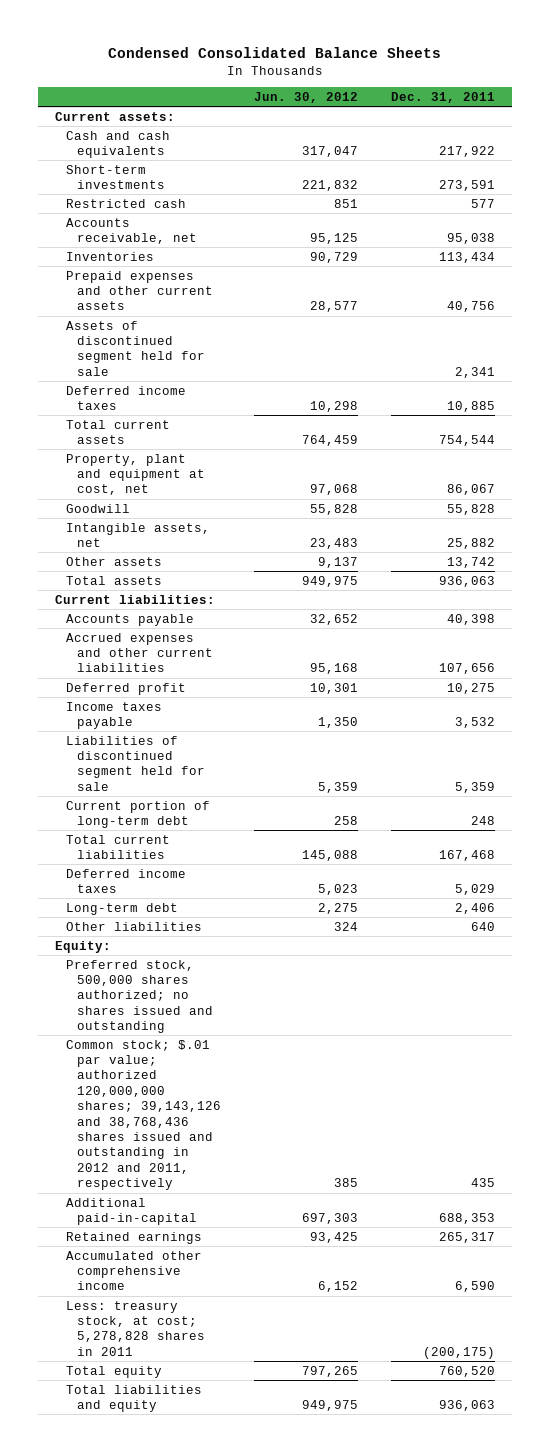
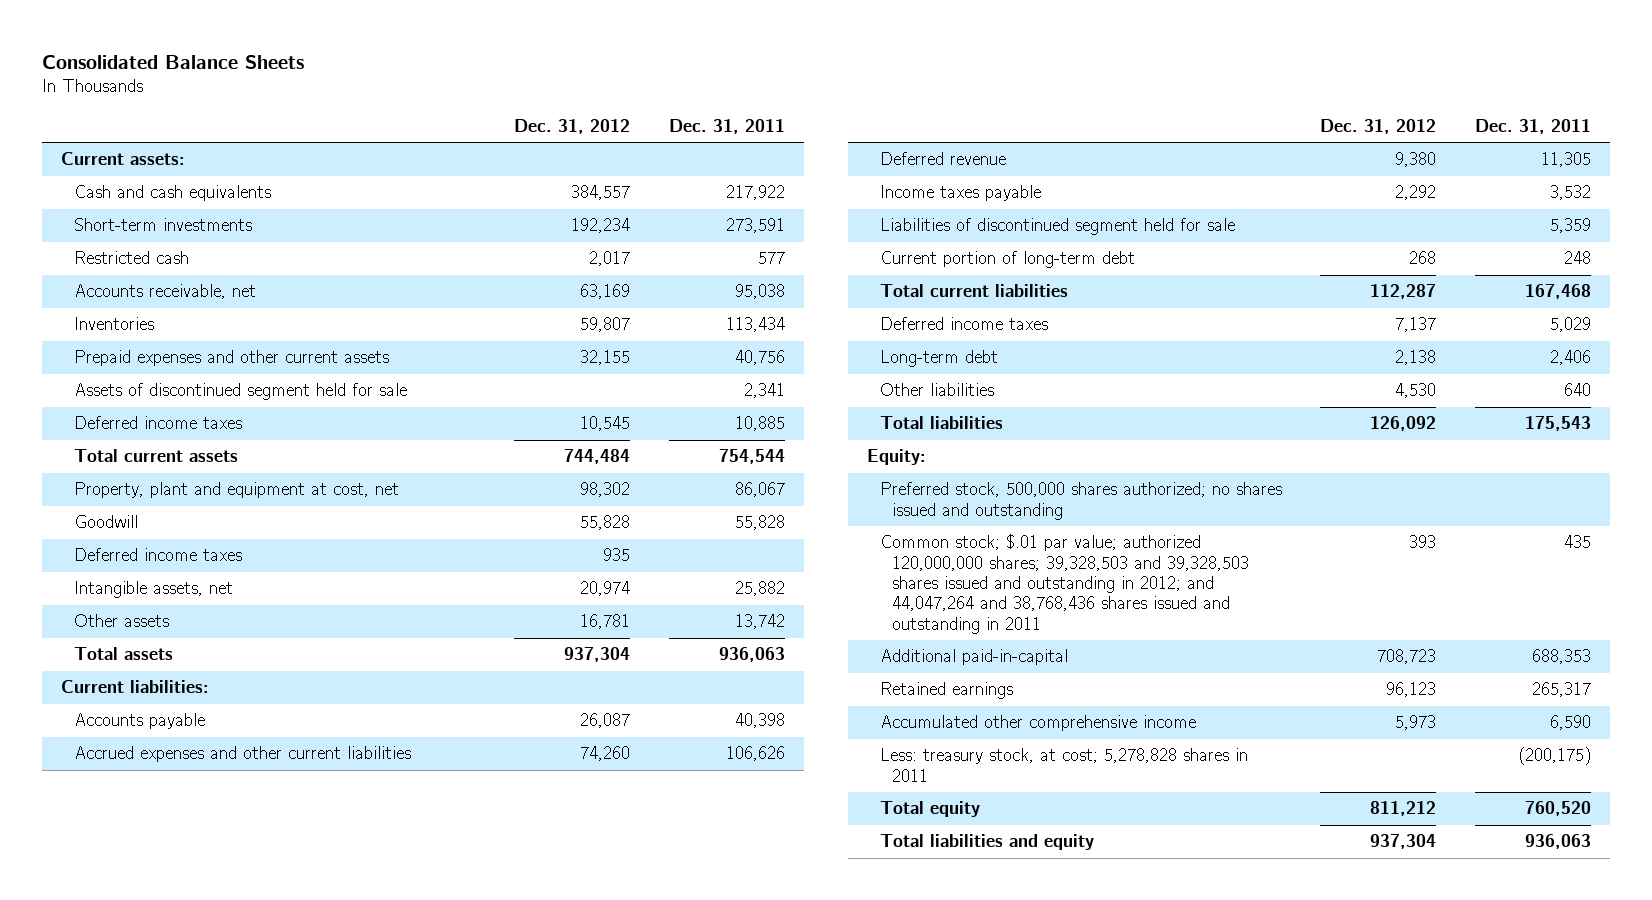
[107,46,441,58] Condensed Consolidated Balance Sheets -> [41,54,304,69] Consolidated Balance Sheets
[254,91,359,103] Jun. 30, 2012 -> none
none -> [514,118,631,134] Dec. 31, 2012
none -> [73,548,242,562] Deferred income taxes
[65,682,186,695] Deferred profit -> none
[439,663,496,675] 107,656 -> [726,746,786,762] 106,626
none -> [879,152,1006,166] Deferred revenue
none -> [879,416,1003,430] Total liabilities
[65,1039,222,1191] Common stock; $.01 par value; authorized 120,000,000 shares; 39,143,126 and 38,768,436 shares issued and outstanding in 2012 and 2011, respectively -> [879,534,1250,634] Common stock; $.01 par value; authorized 120,000,000 shares; 39,328,503 and 39,328,503 shares issued and outstanding in 2012; and 44,047,264 and 38,768,436 shares issued and outstanding in 2011

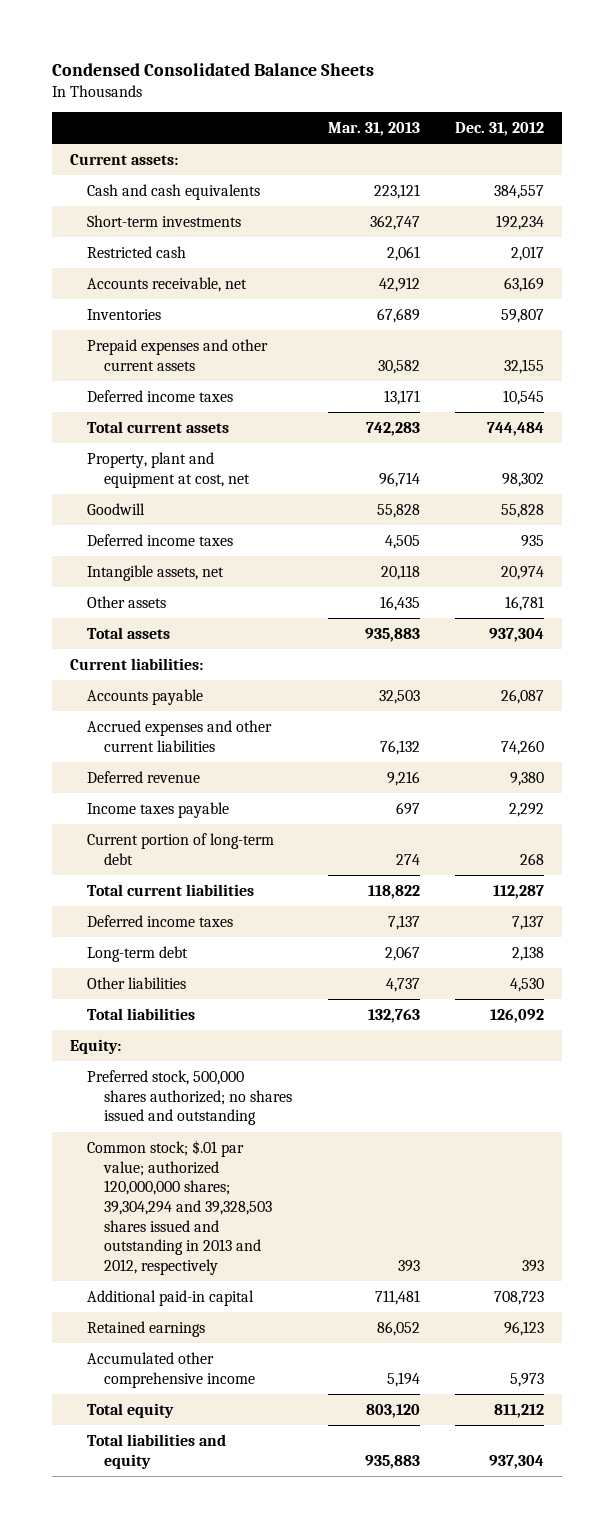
[41,54,304,69] Consolidated Balance Sheets -> [52,63,375,77] Condensed Consolidated Balance Sheets
[669,118,786,134] Dec. 31, 2011 -> none
none -> [327,121,420,136] Mar. 31, 2013
[73,383,407,401] Assets of discontinued segment held for sale -> none
[879,218,1235,236] Liabilities of discontinued segment held for sale -> none
[879,534,1250,634] Common stock; $.01 par value; authorized 120,000,000 shares; 39,328,503 and 39,328,503 shares issued and outstanding in 2012; and 44,047,264 and 38,768,436 shares issued and outstanding in 2011 -> [87,1139,273,1276] Common stock; $.01 par value; authorized 120,000,000 shares; 39,304,294 and 39,328,503 shares issued and outstanding in 2013 and 2012, respectively
[879,649,1068,666] Additional paid-in-capital -> [87,1289,255,1306] Additional paid-in capital
[879,748,1248,782] Less: treasury stock, at cost; 5,278,828 shares in 2011 -> none

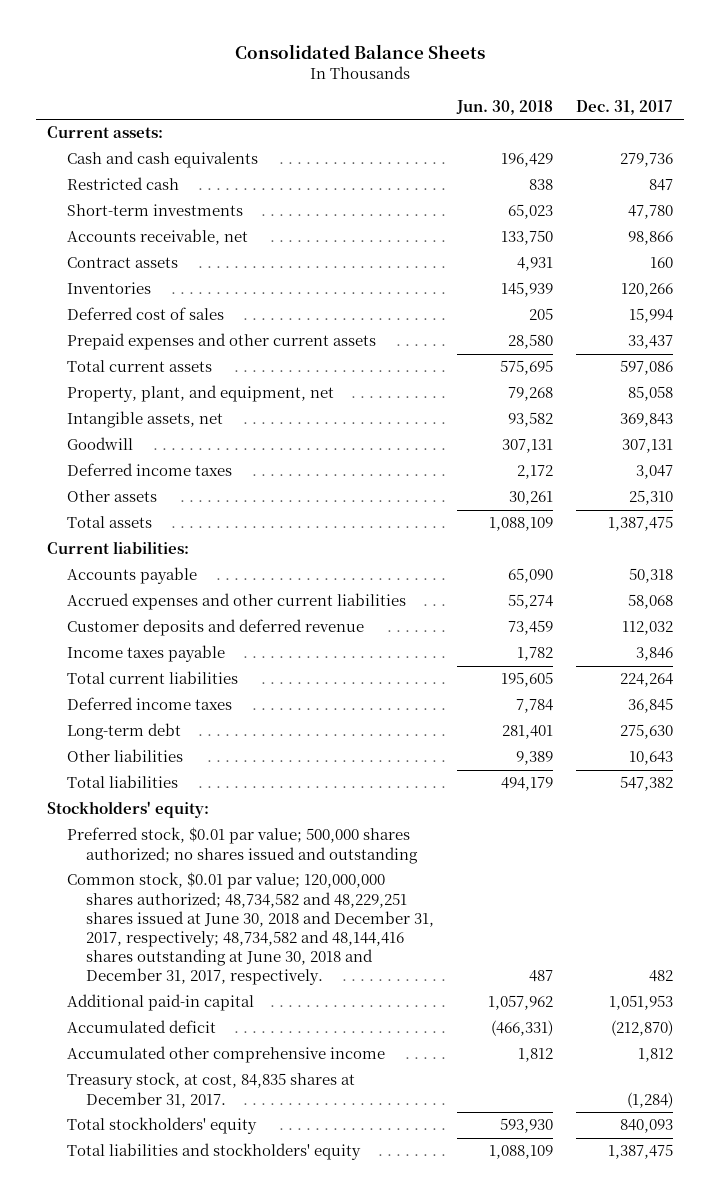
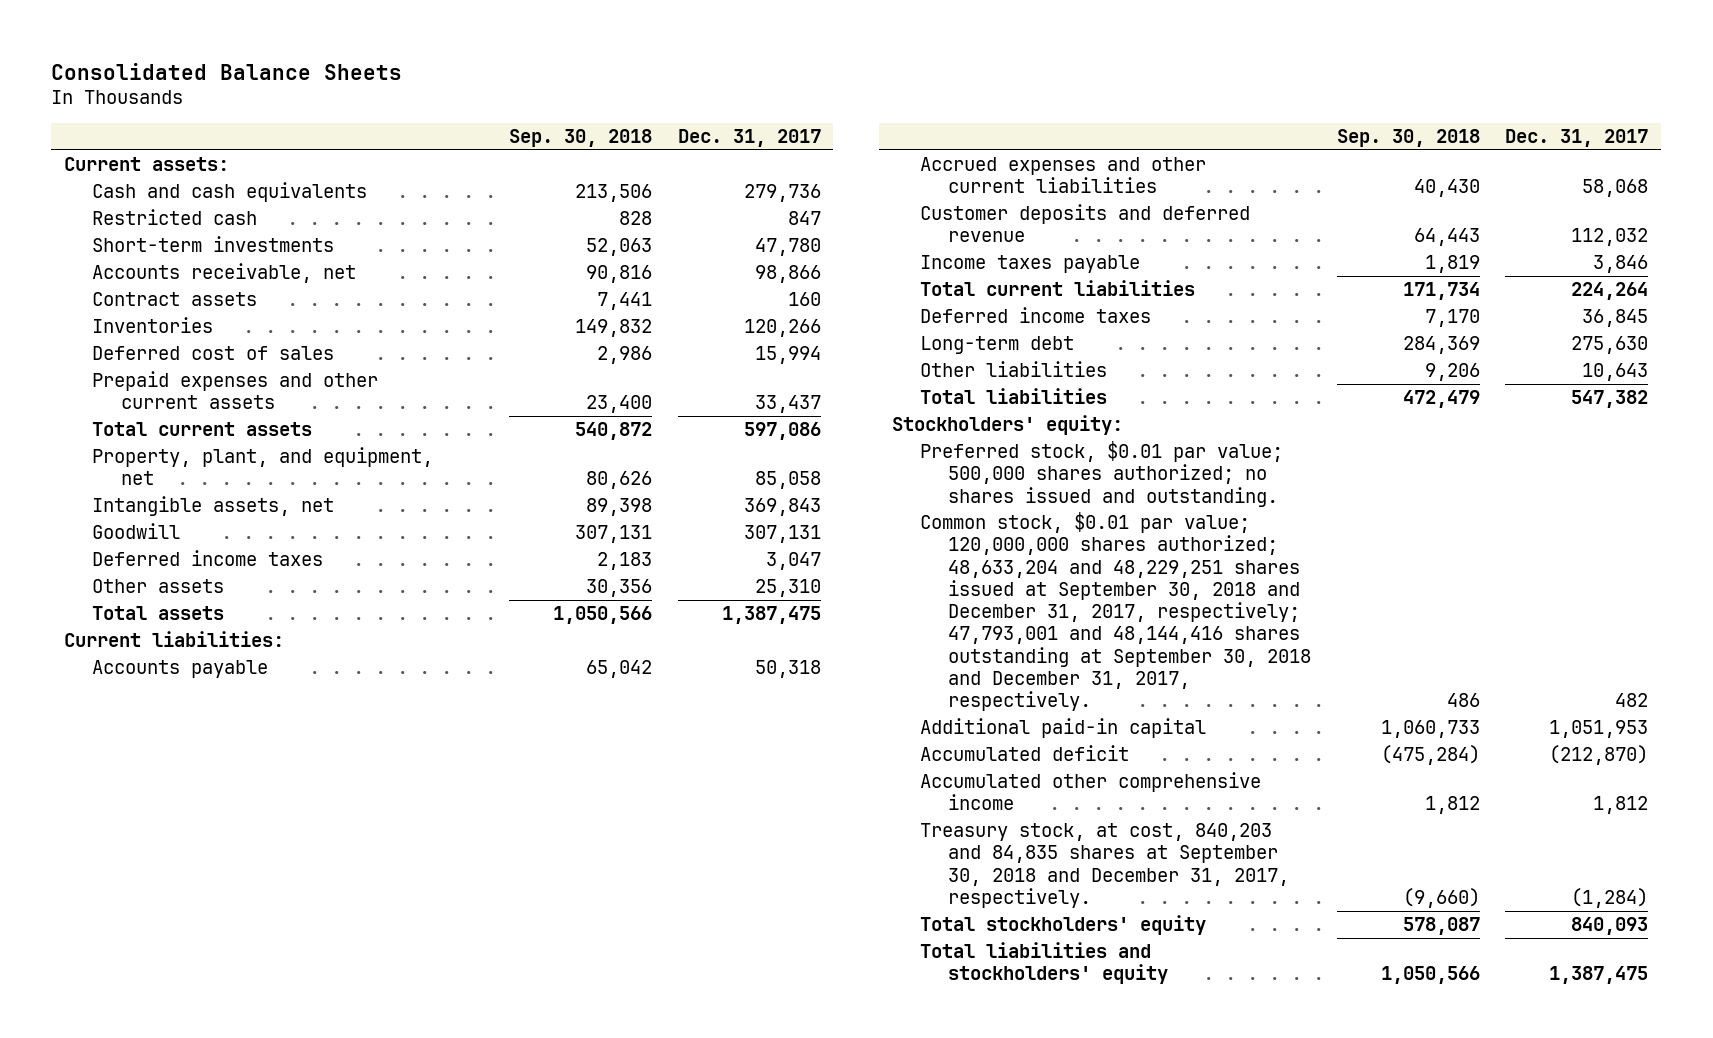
[456,99,554,115] Jun. 30, 2018 -> none
none -> [509,128,653,147] Sep. 30, 2018
[66,827,419,864] Preferred stock, $0.01 par value; 500,000 shares authorized; no shares issued and outstanding -> [920,441,1284,507] Preferred stock, $0.01 par value; 500,000 shares authorized; no shares issued and outstanding.
[66,872,435,986] Common stock, $0.01 par value; 120,000,000 shares authorized; 48,734,582 and 48,229,251 shares issued at June 30, 2018 and December 31, 2017, respectively; 48,734,582 and 48,144,416 shares outstanding at June 30, 2018 and December 31, 2017, respectively. -> [920,512,1312,712] Common stock, $0.01 par value; 120,000,000 shares authorized; 48,633,204 and 48,229,251 shares issued at September 30, 2018 and December 31, 2017, respectively; 47,793,001 and 48,144,416 shares outstanding at September 30, 2018 and December 31, 2017, respectively.
[66,1072,355,1108] Treasury stock, at cost, 84,835 shares at December 31, 2017. -> [920,823,1290,908] Treasury stock, at cost, 840,203 and 84,835 shares at September 30, 2018 and December 31, 2017, respectively.

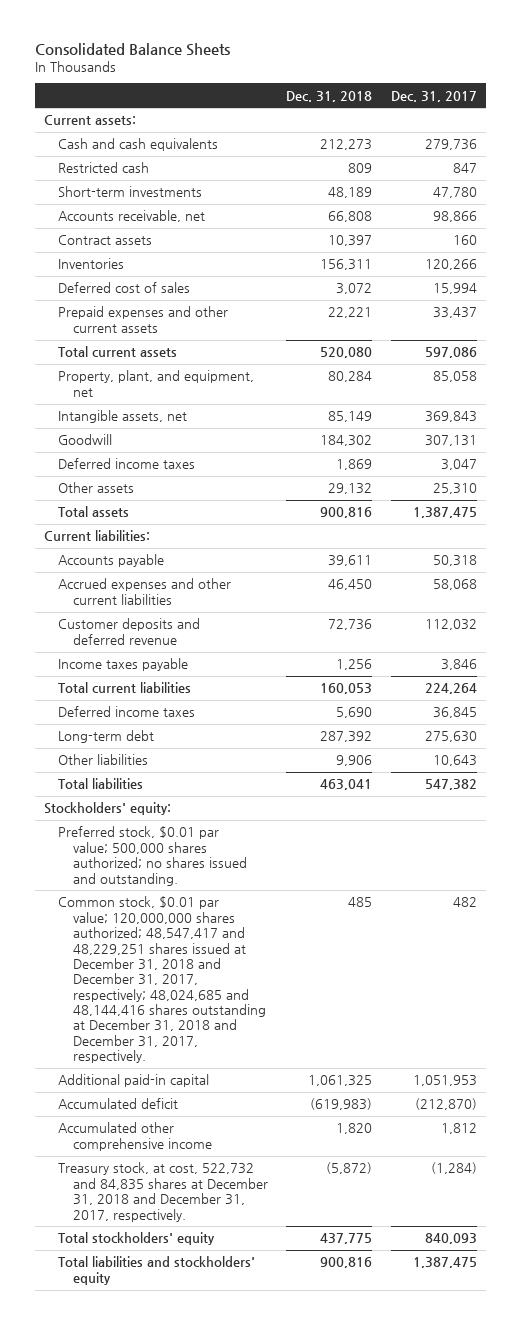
[509,128,653,147] Sep. 30, 2018 -> none
none -> [286,90,373,102] Dec. 31, 2018
[920,512,1312,712] Common stock, $0.01 par value; 120,000,000 shares authorized; 48,633,204 and 48,229,251 shares issued at September 30, 2018 and December 31, 2017, respectively; 47,793,001 and 48,144,416 shares outstanding at September 30, 2018 and December 31, 2017, respectively. -> [58,896,266,1064] Common stock, $0.01 par value; 120,000,000 shares authorized; 48,547,417 and 48,229,251 shares issued at December 31, 2018 and December 31, 2017, respectively; 48,024,685 and 48,144,416 shares outstanding at December 31, 2018 and December 31, 2017, respectively.
[920,823,1290,908] Treasury stock, at cost, 840,203 and 84,835 shares at September 30, 2018 and December 31, 2017, respectively. -> [58,1162,268,1222] Treasury stock, at cost, 522,732 and 84,835 shares at December 31, 2018 and December 31, 2017, respectively.

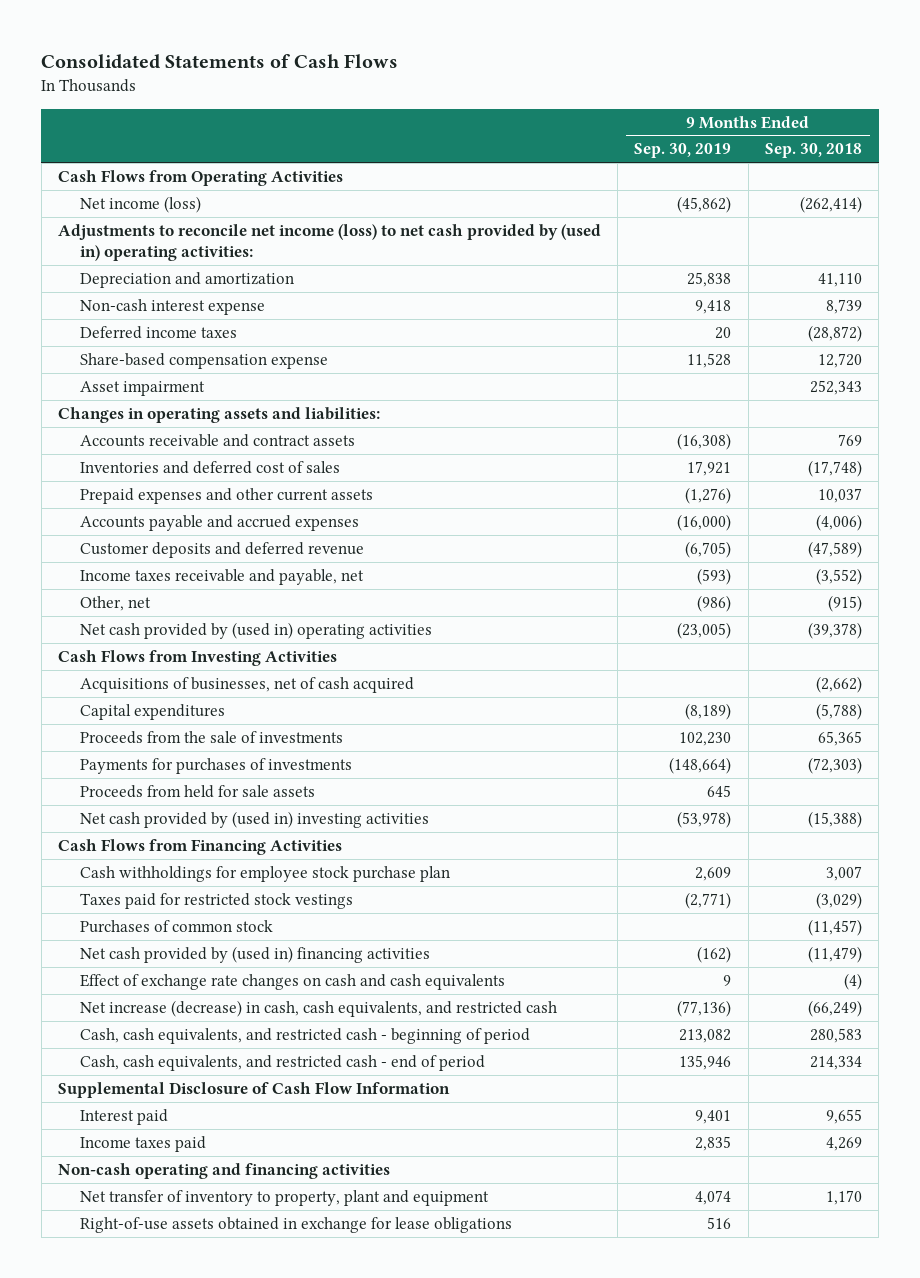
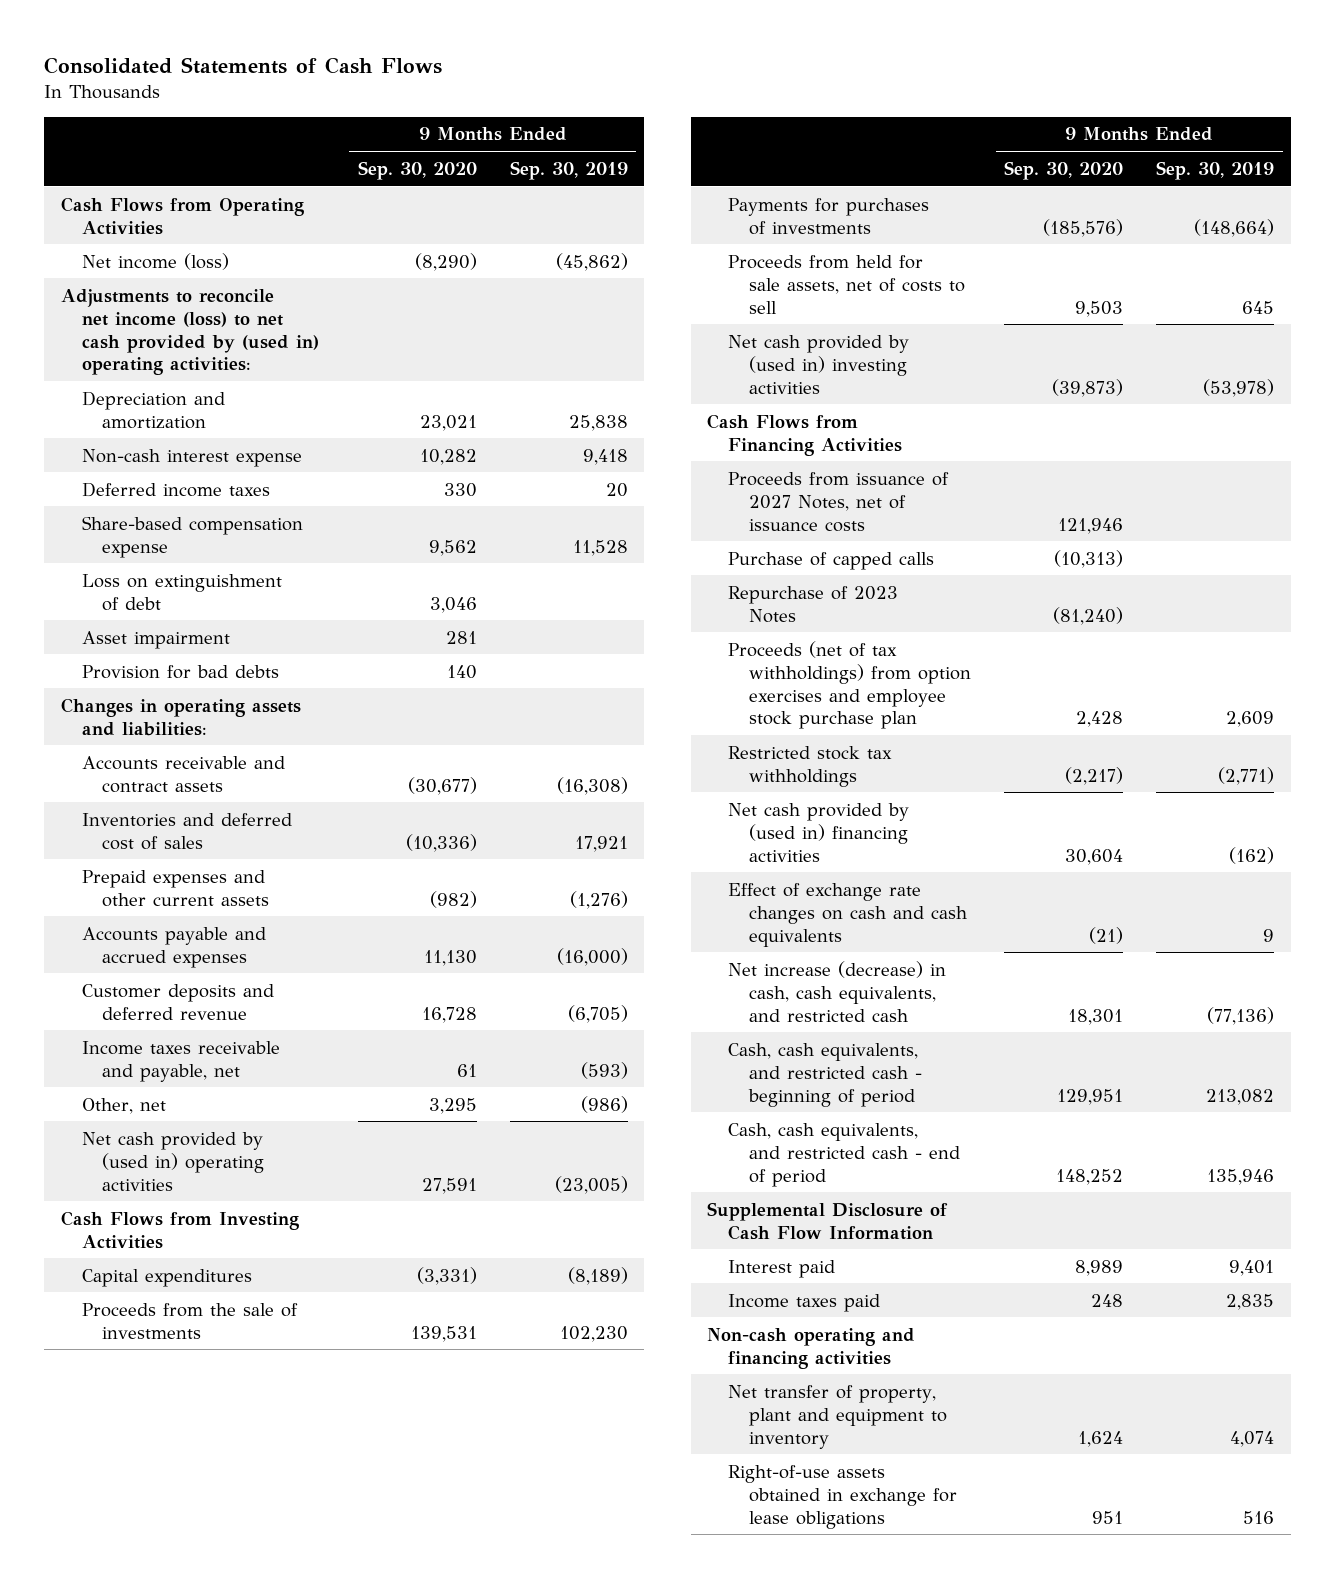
[764,143,862,159] Sep. 30, 2018 -> none
none -> [357,160,477,180] Sep. 30, 2020
none -> [81,573,282,611] Loss on extinguishment of debt
none -> [81,664,279,679] Provision for bad debts
[80,677,415,694] Acquisitions of businesses, net of cash acquired -> none
[80,785,316,799] Proceeds from held for sale assets -> [728,254,965,314] Proceeds from held for sale assets, net of costs to sell
[80,920,274,934] Purchases of common stock -> none
none -> [728,471,950,532] Proceeds from issuance of 2027 Notes, net of issuance costs
none -> [728,551,935,570] Purchase of capped calls
none -> [728,585,899,623] Repurchase of 2023 Notes
[80,866,451,883] Cash withholdings for employee stock purchase plan -> [728,640,971,730] Proceeds (net of tax withholdings) from option exercises and employee stock purchase plan
[80,893,354,910] Taxes paid for restricted stock vestings -> [728,745,893,787] Restricted stock tax withholdings
[80,1190,490,1207] Net transfer of inventory to property, plant and equipment -> [728,1384,947,1449] Net transfer of property, plant and equipment to inventory

